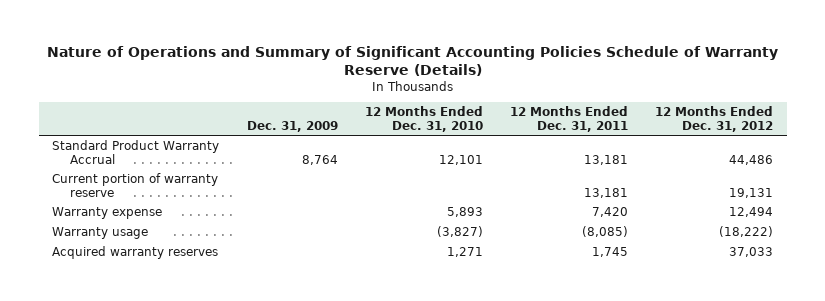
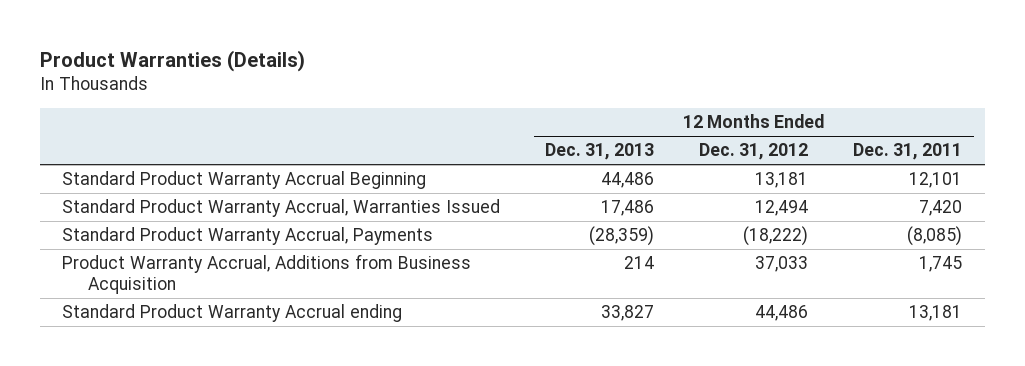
[46,45,778,76] Nature of Operations and Summary of Significant Accounting Policies Schedule of Warranty Reserve (Details) -> [39,49,305,72] Product Warranties (Details)
[246,120,338,132] Dec. 31, 2009 -> none
[364,106,483,132] 12 Months Ended Dec. 31, 2010 -> none
none -> [545,143,655,161] Dec. 31, 2013
[52,173,219,197] Current portion of warranty reserve -> none
[52,140,220,164] Standard Product Warranty Accrual -> [62,171,427,190] Standard Product Warranty Accrual Beginning
[583,154,628,165] 13,181 -> [909,172,963,189] 12,101
[728,154,773,165] 44,486 -> [755,172,809,189] 13,181
[52,207,163,220] Warranty expense -> [62,199,501,218] Standard Product Warranty Accrual, Warranties Issued
[52,227,149,240] Warranty usage -> [62,227,434,246] Standard Product Warranty Accrual, Payments
[52,246,219,260] Acquired warranty reserves -> [62,254,472,295] Product Warranty Accrual, Additions from Business Acquisition
none -> [62,304,403,323] Standard Product Warranty Accrual ending

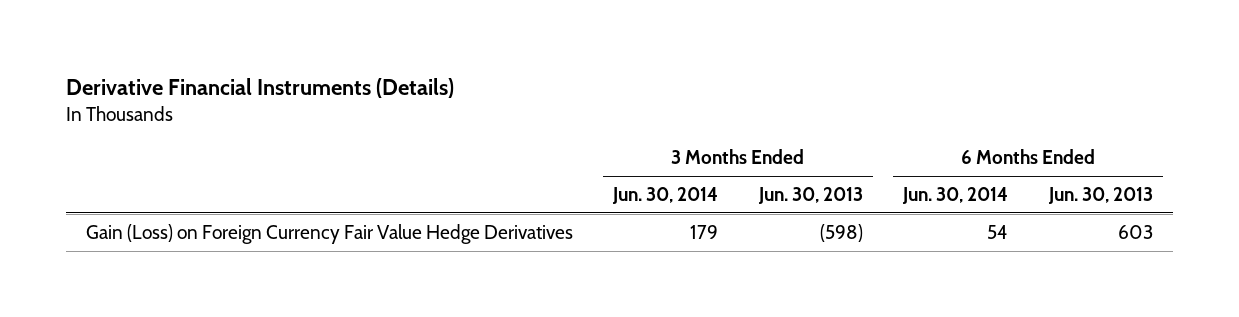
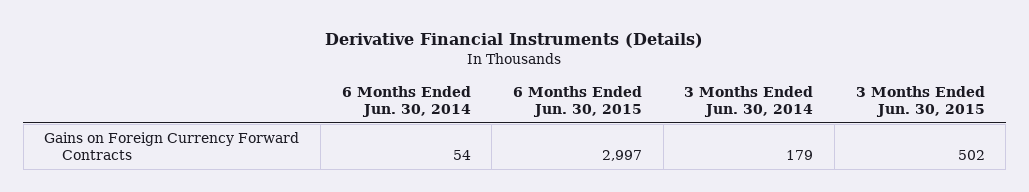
[757,186,863,204] Jun. 30, 2013 -> none
[1047,186,1153,204] Jun. 30, 2013 -> none
none -> [512,86,642,118] 6 Months Ended Jun. 30, 2015
none -> [855,86,985,118] 3 Months Ended Jun. 30, 2015
[85,223,573,244] Gain (Loss) on Foreign Currency Fair Value Hedge Derivatives -> [44,132,300,161] Gains on Foreign Currency Forward Contracts

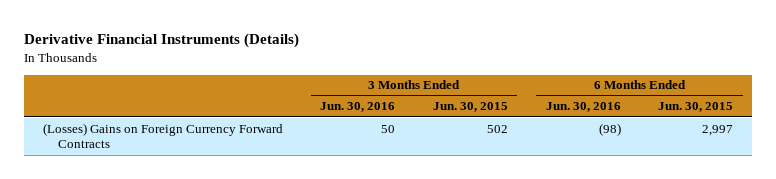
[341,86,471,118] 6 Months Ended Jun. 30, 2014 -> none
[684,86,814,118] 3 Months Ended Jun. 30, 2014 -> none
none -> [320,102,396,113] Jun. 30, 2016
none -> [545,102,621,113] Jun. 30, 2016
[44,132,300,161] Gains on Foreign Currency Forward Contracts -> [42,122,283,149] (Losses) Gains on Foreign Currency Forward Contracts

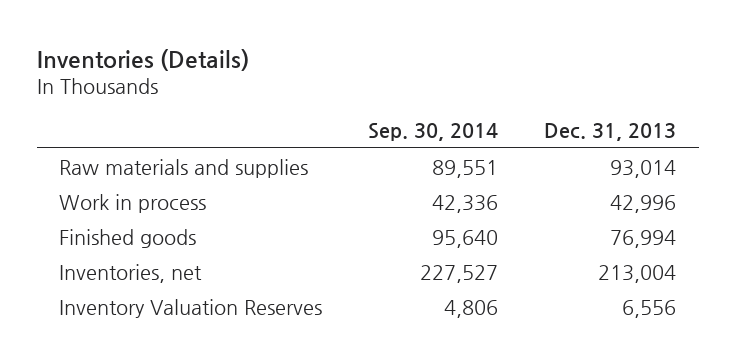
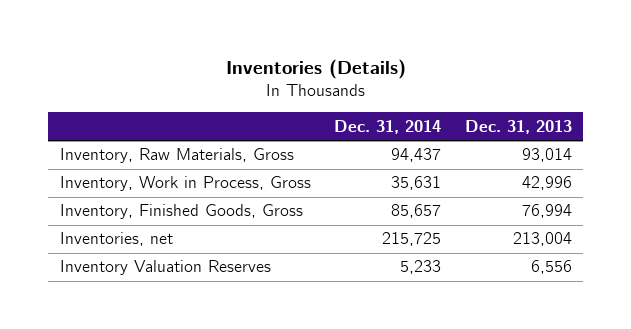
[368,122,499,141] Sep. 30, 2014 -> none
none -> [334,119,442,134] Dec. 31, 2014
[59,158,309,178] Raw materials and supplies -> [59,148,294,164] Inventory, Raw Materials, Gross
[59,193,207,213] Work in process -> [59,176,311,192] Inventory, Work in Process, Gross
[59,228,197,248] Finished goods -> [59,204,303,220] Inventory, Finished Goods, Gross

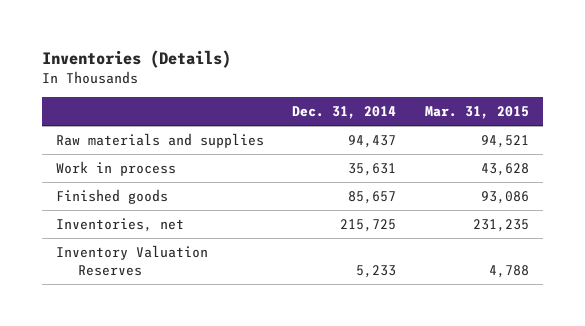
[464,119,572,134] Dec. 31, 2013 -> none
none -> [425,106,530,120] Mar. 31, 2015
[59,148,294,164] Inventory, Raw Materials, Gross -> [55,133,264,149] Raw materials and supplies
[59,176,311,192] Inventory, Work in Process, Gross -> [55,161,176,177] Work in process
[59,204,303,220] Inventory, Finished Goods, Gross -> [55,189,168,205] Finished goods

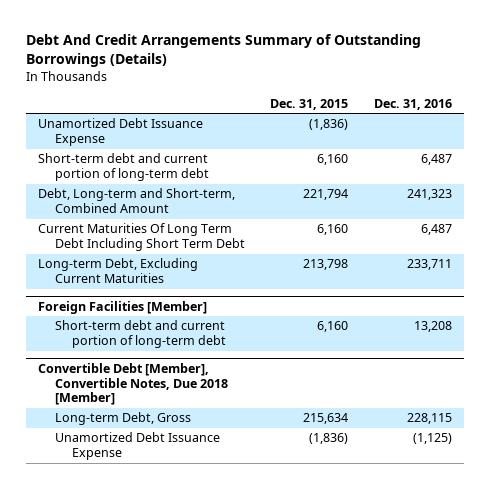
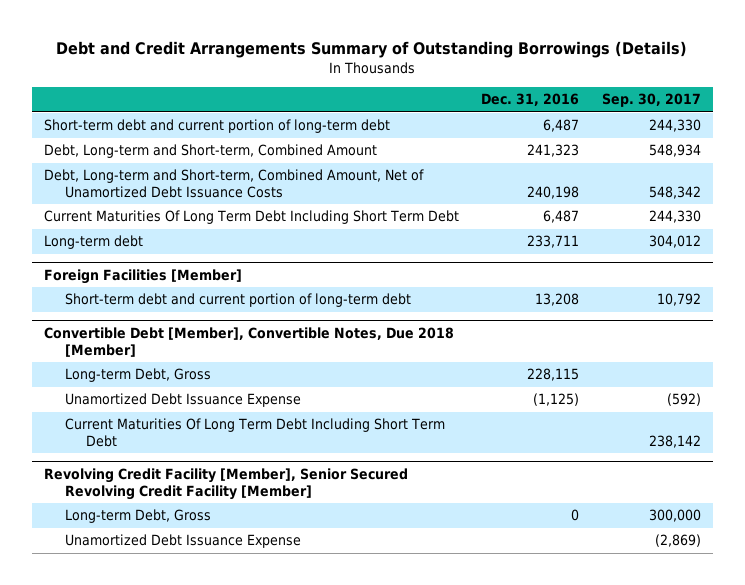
[25,33,421,68] Debt And Credit Arrangements Summary of Outstanding Borrowings (Details) -> [56,41,688,59] Debt and Credit Arrangements Summary of Outstanding Borrowings (Details)
[270,98,349,110] Dec. 31, 2015 -> none
none -> [602,93,702,108] Sep. 30, 2017
[38,118,204,147] Unamortized Debt Issuance Expense -> none
none -> [43,169,424,199] Debt, Long-term and Short-term, Combined Amount, Net of Unamortized Debt Issuance Costs
[38,258,199,284] Long-term Debt, Excluding Current Maturities -> [43,235,143,250] Long-term debt
none -> [65,418,446,448] Current Maturities Of Long Term Debt Including Short Term Debt
none -> [43,467,408,500] Revolving Credit Facility [Member], Senior Secured Revolving Credit Facility [Member]
none -> [65,509,212,524] Long-term Debt, Gross
none -> [65,534,302,549] Unamortized Debt Issuance Expense

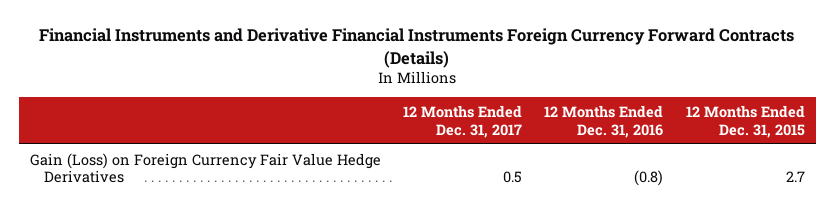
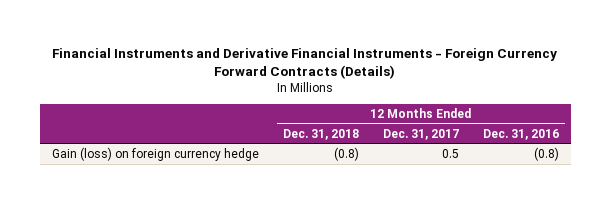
[39,28,795,68] Financial Instruments and Derivative Financial Instruments Foreign Currency Forward Contracts (Details) -> [52,48,558,80] Financial Instruments and Derivative Financial Instruments - Foreign Currency Forward Contracts (Details)
[685,104,805,138] 12 Months Ended Dec. 31, 2015 -> none
none -> [282,128,359,140] Dec. 31, 2018
[30,152,382,184] Gain (Loss) on Foreign Currency Fair Value Hedge Derivatives -> [51,146,259,161] Gain (loss) on foreign currency hedge

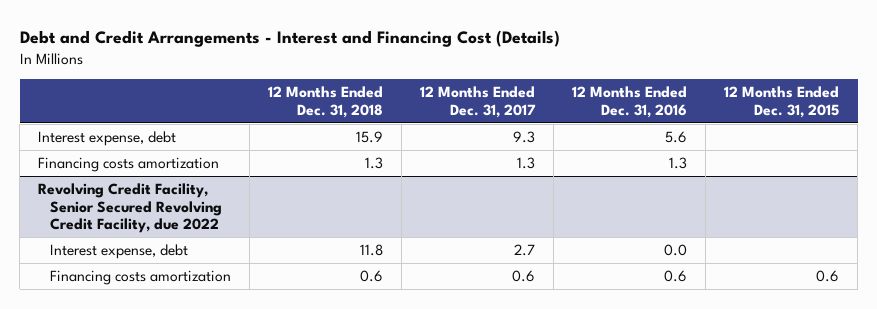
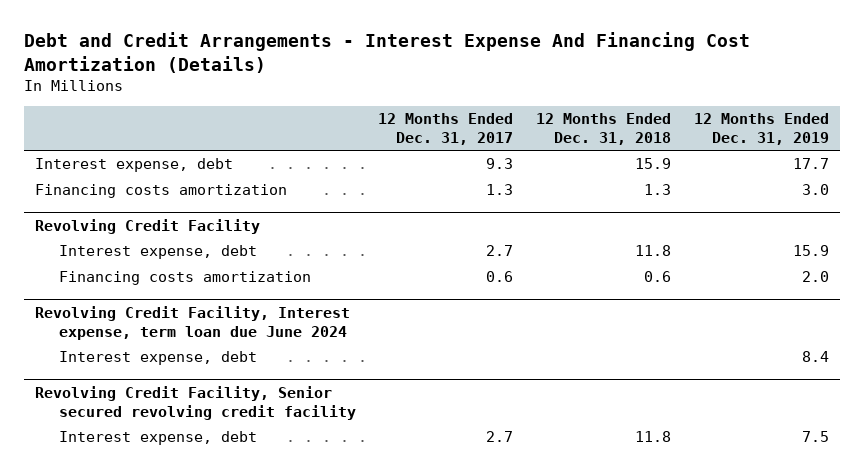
[19,30,560,48] Debt and Credit Arrangements - Interest and Financing Cost (Details) -> [23,32,750,73] Debt and Credit Arrangements - Interest Expense And Financing Cost Amortization (Details)
[572,86,688,118] 12 Months Ended Dec. 31, 2016 -> none
[724,86,840,118] 12 Months Ended Dec. 31, 2015 -> none
none -> [693,113,829,146] 12 Months Ended Dec. 31, 2019
[38,183,222,234] Revolving Credit Facility, Senior Secured Revolving Credit Facility, due 2022 -> none
none -> [35,218,261,234] Revolving Credit Facility
none -> [35,305,351,340] Revolving Credit Facility, Interest expense, term loan due June 2024
none -> [58,351,257,366] Interest expense, debt
none -> [35,385,356,420] Revolving Credit Facility, Senior secured revolving credit facility
none -> [58,431,257,446] Interest expense, debt

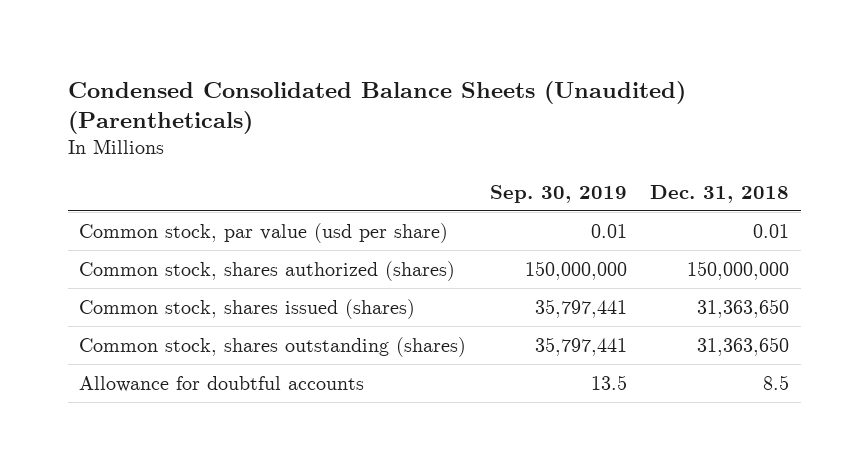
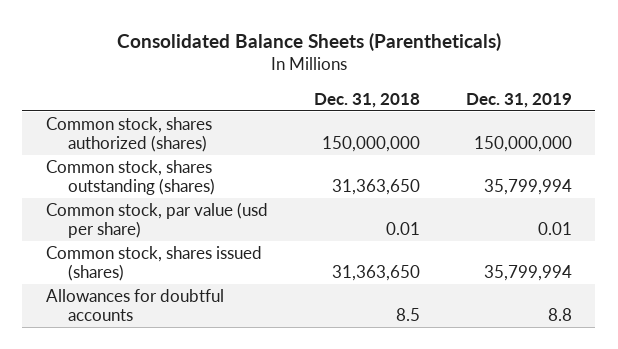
[67,80,686,134] Condensed Consolidated Balance Sheets (Unaudited) (Parentheticals) -> [116,33,501,52] Consolidated Balance Sheets (Parentheticals)
[489,184,627,203] Sep. 30, 2019 -> none
none -> [466,92,573,108] Dec. 31, 2019
[79,222,449,243] Common stock, par value (usd per share) -> [45,201,268,238] Common stock, par value (usd per share)
[79,298,416,319] Common stock, shares issued (shares) -> [45,245,262,281] Common stock, shares issued (shares)
[79,375,365,392] Allowance for doubtful accounts -> [45,288,224,321] Allowances for doubtful accounts

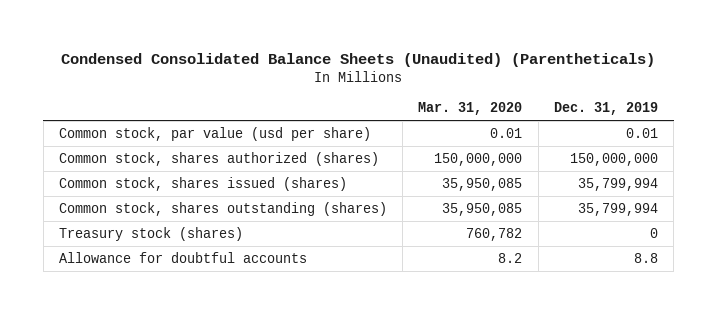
[116,33,501,52] Consolidated Balance Sheets (Parentheticals) -> [61,53,656,68] Condensed Consolidated Balance Sheets (Unaudited) (Parentheticals)
[313,92,420,108] Dec. 31, 2018 -> none
none -> [418,102,523,116] Mar. 31, 2020
[45,116,212,152] Common stock, shares authorized (shares) -> [58,151,379,166] Common stock, shares authorized (shares)
[45,159,215,195] Common stock, shares outstanding (shares) -> [58,201,387,216] Common stock, shares outstanding (shares)
none -> [58,226,243,241] Treasury stock (shares)
[45,288,224,321] Allowances for doubtful accounts -> [58,251,307,263] Allowance for doubtful accounts

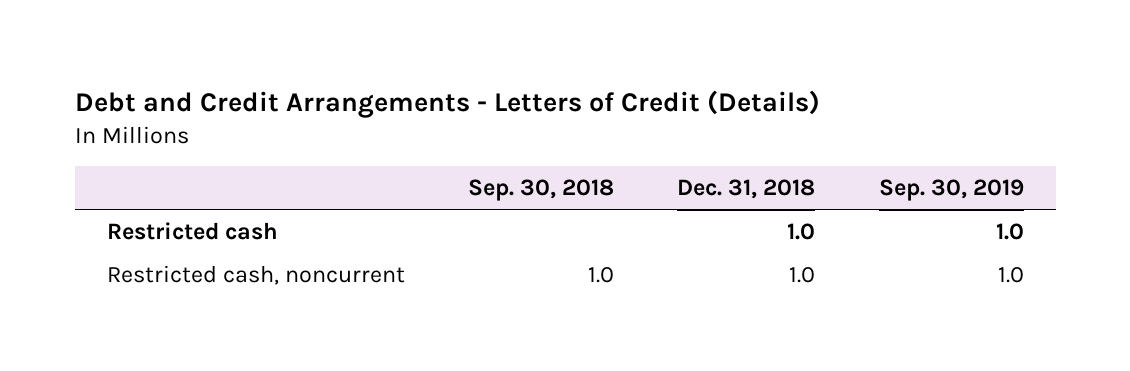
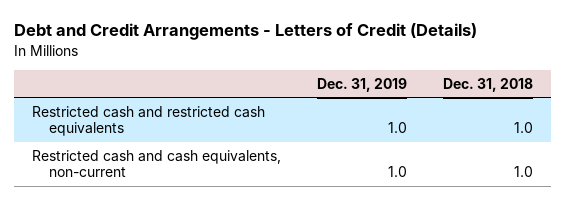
[467,179,614,202] Sep. 30, 2018 -> none
[878,179,1024,202] Sep. 30, 2019 -> none
none -> [317,77,408,92] Dec. 31, 2019
[106,221,278,240] Restricted cash -> [32,105,266,137] Restricted cash and restricted cash equivalents
[106,264,405,285] Restricted cash, noncurrent -> [32,149,282,178] Restricted cash and cash equivalents, non-current

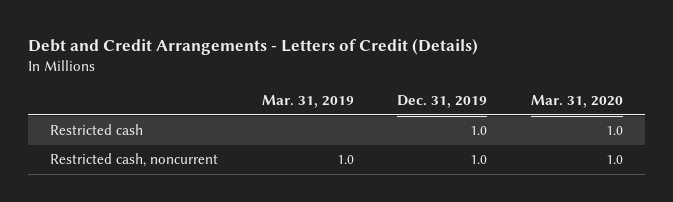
[442,77,533,92] Dec. 31, 2018 -> none
none -> [261,94,354,108] Mar. 31, 2019
none -> [530,94,623,108] Mar. 31, 2020
[32,105,266,137] Restricted cash and restricted cash equivalents -> [49,124,143,136] Restricted cash
[32,149,282,178] Restricted cash and cash equivalents, non-current -> [49,153,218,168] Restricted cash, noncurrent

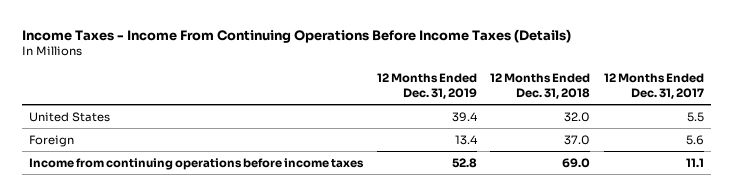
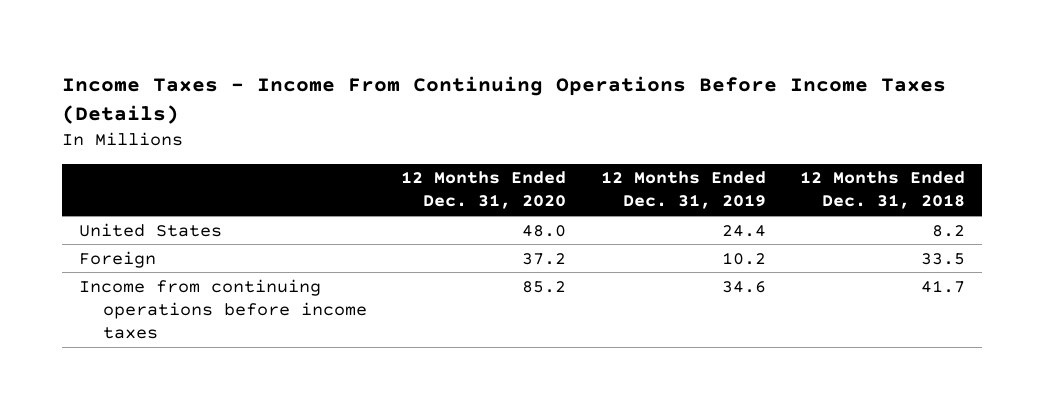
[604,73,705,99] 12 Months Ended Dec. 31, 2017 -> none
none -> [401,171,567,210] 12 Months Ended Dec. 31, 2020
[451,111,478,122] 39.4 -> [721,224,766,237] 24.4
[564,111,591,122] 32.0 -> [932,224,966,237] 8.2
[454,134,478,145] 13.4 -> [721,251,766,265] 10.2
[564,134,591,145] 37.0 -> [921,252,966,265] 33.5
[451,157,477,168] 52.8 -> [721,280,766,293] 34.6
[562,157,591,168] 69.0 -> [921,279,966,293] 41.7

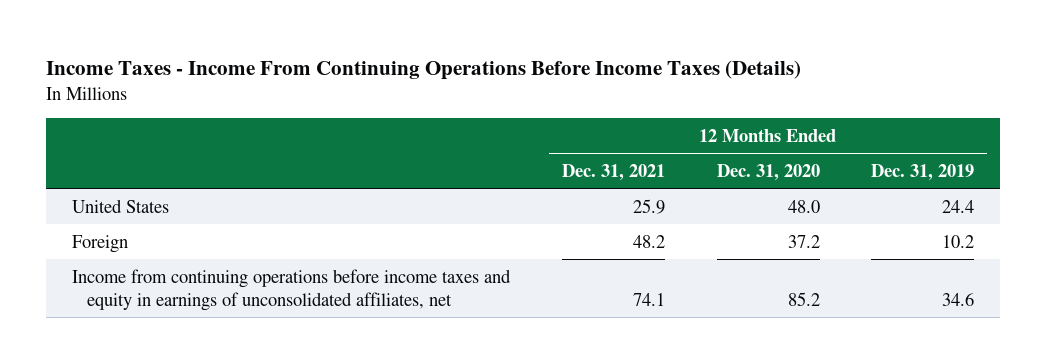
[800,171,966,210] 12 Months Ended Dec. 31, 2018 -> none
none -> [561,163,665,181] Dec. 31, 2021
[79,278,367,339] Income from continuing operations before income taxes -> [72,268,512,311] Income from continuing operations before income taxes and equity in earnings of unconsolidated affiliates, net

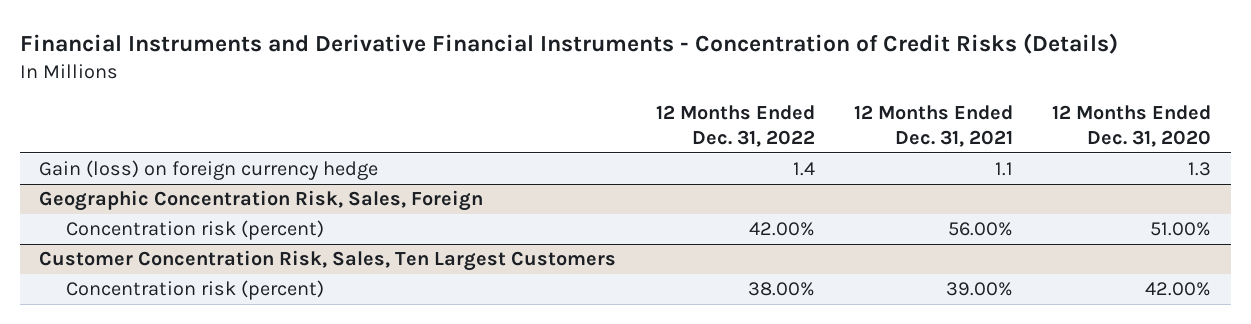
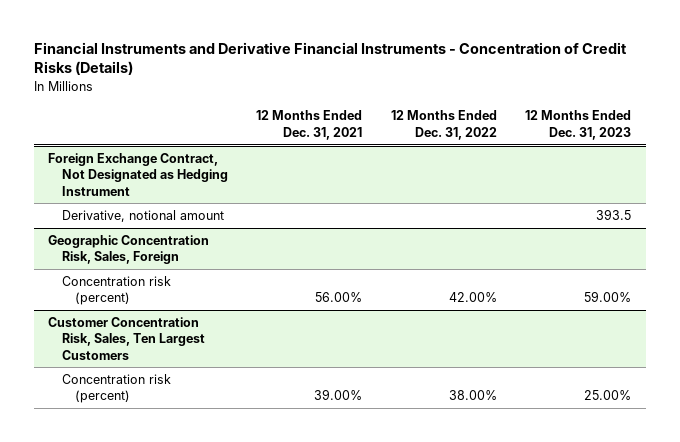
[1052,105,1212,147] 12 Months Ended Dec. 31, 2020 -> none
none -> [525,110,632,140] 12 Months Ended Dec. 31, 2023
[39,160,379,181] Gain (loss) on foreign currency hedge -> none
none -> [48,153,228,196] Foreign Exchange Contract, Not Designated as Hedging Instrument
none -> [61,210,224,223] Derivative, notional amount

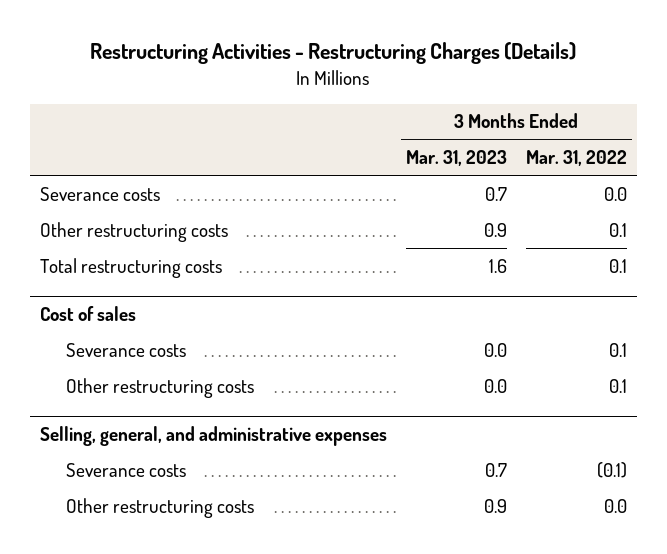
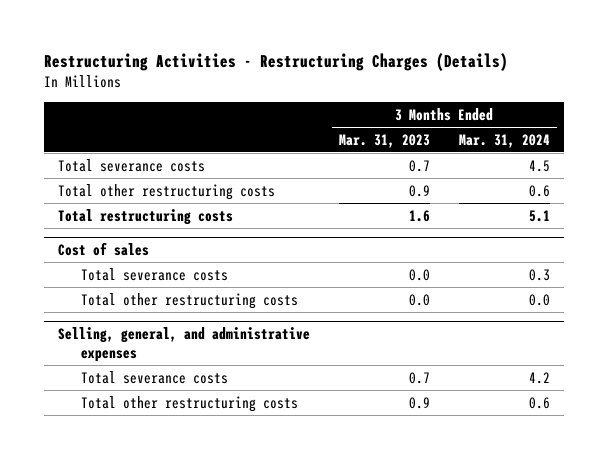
[526,150,628,167] Mar. 31, 2022 -> none
none -> [458,133,550,148] Mar. 31, 2024
[39,186,160,201] Severance costs -> [58,158,206,172] Total severance costs
[39,221,228,242] Other restructuring costs -> [58,183,276,200] Total other restructuring costs
[66,342,187,357] Severance costs -> [81,267,229,281] Total severance costs
[66,377,255,398] Other restructuring costs -> [81,292,299,309] Total other restructuring costs
[66,462,187,477] Severance costs -> [81,370,229,384] Total severance costs
[66,497,255,518] Other restructuring costs -> [81,395,299,412] Total other restructuring costs

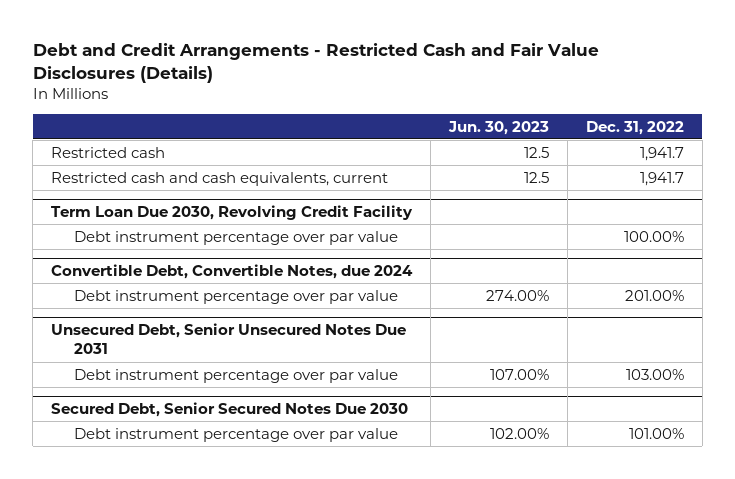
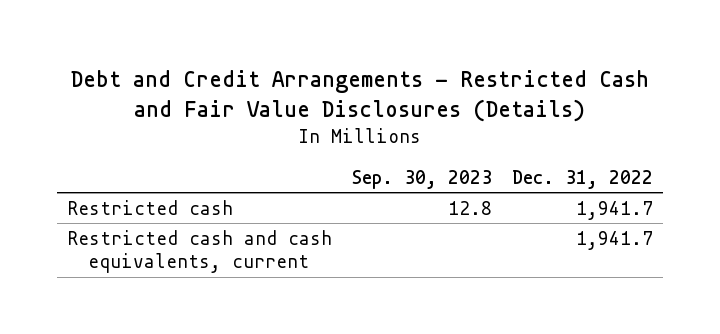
[448,120,550,135] Jun. 30, 2023 -> none
none -> [352,169,493,189] Sep. 30, 2023
[51,205,414,221] Term Loan Due 2030, Revolving Credit Facility -> none
[73,230,398,245] Debt instrument percentage over par value -> none
[51,264,414,280] Convertible Debt, Convertible Notes, due 2024 -> none
[73,289,398,304] Debt instrument percentage over par value -> none
[51,323,407,355] Unsecured Debt, Senior Unsecured Notes Due 2031 -> none
[73,368,398,383] Debt instrument percentage over par value -> none
[51,402,409,418] Secured Debt, Senior Secured Notes Due 2030 -> none
[73,427,398,442] Debt instrument percentage over par value -> none

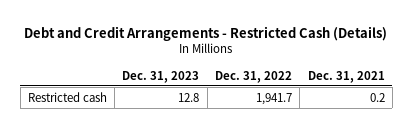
[71,69,650,122] Debt and Credit Arrangements - Restricted Cash and Fair Value Disclosures (Details) -> [24,25,388,41] Debt and Credit Arrangements - Restricted Cash (Details)
[352,169,493,189] Sep. 30, 2023 -> none
none -> [122,70,200,83] Dec. 31, 2023
none -> [307,70,385,83] Dec. 31, 2021
[67,229,333,274] Restricted cash and cash equivalents, current -> none

